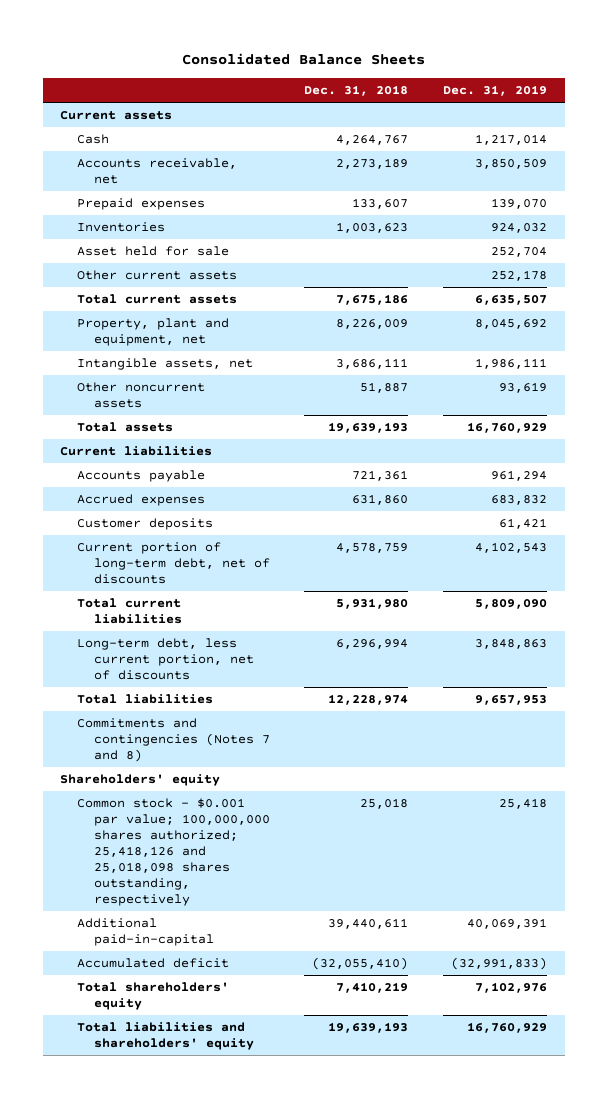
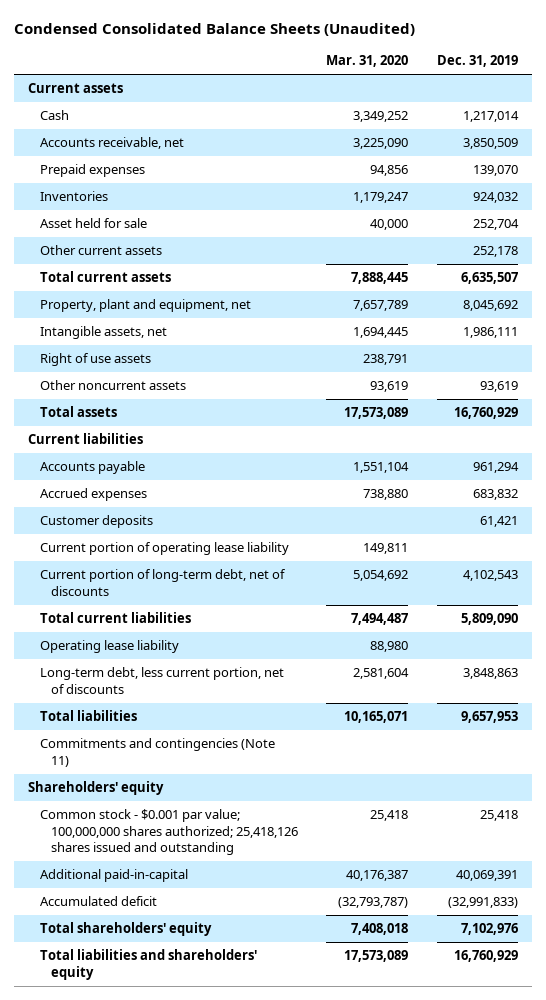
[181,53,425,66] Consolidated Balance Sheets -> [14,23,416,37] Condensed Consolidated Balance Sheets (Unaudited)
[304,85,409,97] Dec. 31, 2018 -> none
none -> [326,55,409,68] Mar. 31, 2020
none -> [39,353,151,367] Right of use assets
none -> [39,542,289,556] Current portion of operating lease liability
none -> [39,640,179,654] Operating lease liability
[76,718,270,763] Commitments and contingencies (Notes 7 and 8) -> [39,738,275,767] Commitments and contingencies (Note 11)
[76,798,270,907] Common stock - $0.001 par value; 100,000,000 shares authorized; 25,418,126 and 25,018,098 shares outstanding, respectively -> [39,809,299,856] Common stock - $0.001 par value; 100,000,000 shares authorized; 25,418,126 shares issued and outstanding

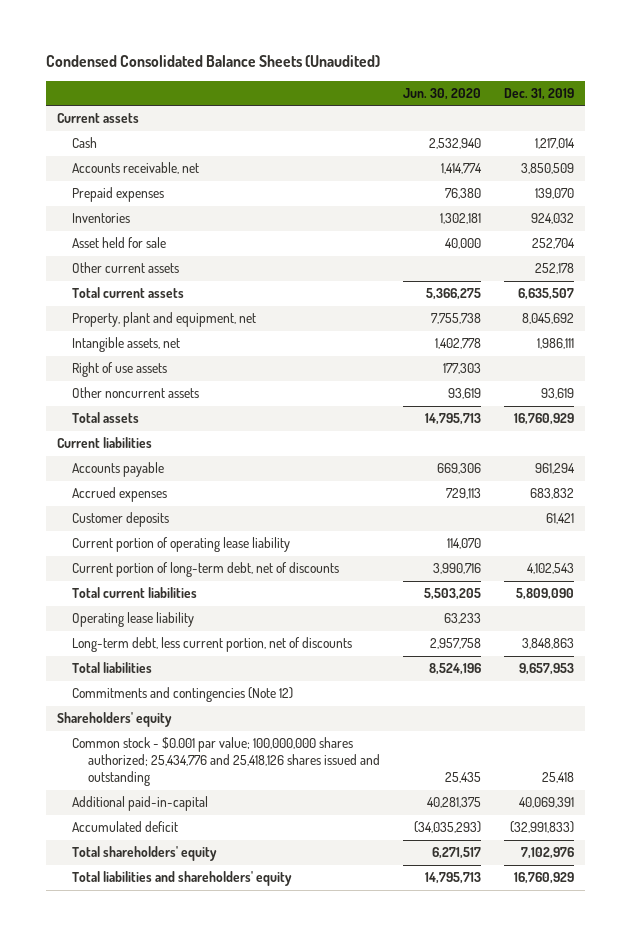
[326,55,409,68] Mar. 31, 2020 -> none
none -> [402,87,481,100] Jun. 30, 2020
[39,738,275,767] Commitments and contingencies (Note 11) -> [72,687,294,703] Commitments and contingencies (Note 12)
[39,809,299,856] Common stock - $0.001 par value; 100,000,000 shares authorized; 25,418,126 shares issued and outstanding -> [72,737,380,787] Common stock - $0.001 par value; 100,000,000 shares authorized; 25,434,776 and 25,418,126 shares issued and outstanding

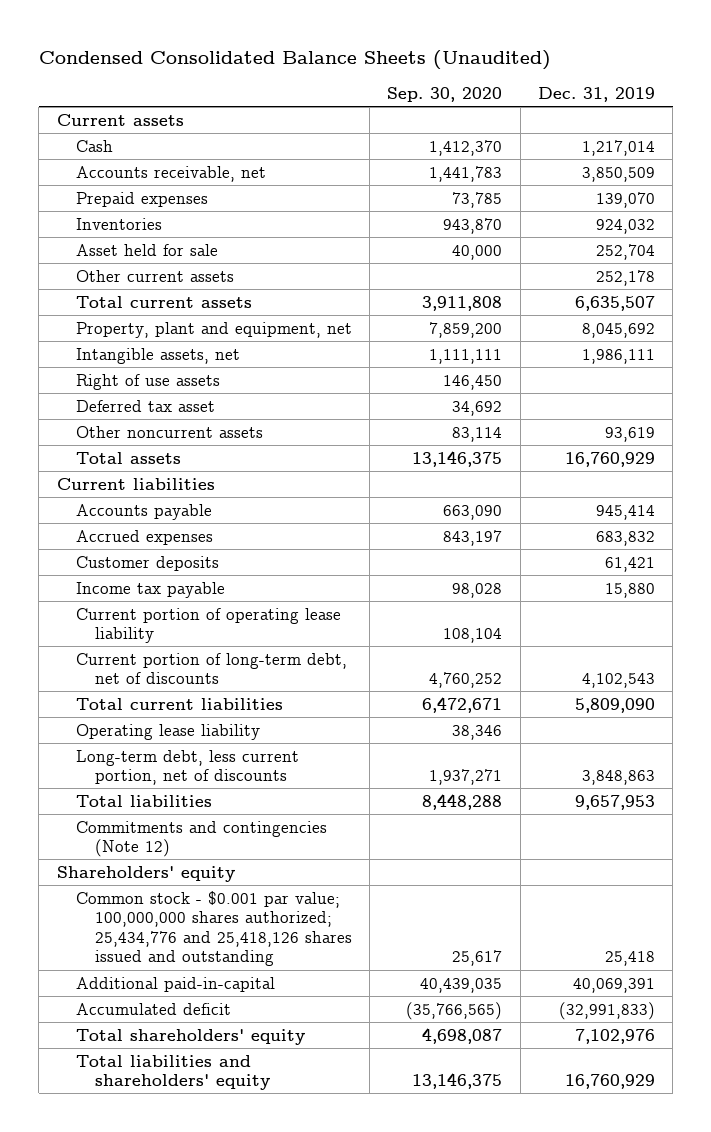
[402,87,481,100] Jun. 30, 2020 -> none
none -> [387,87,503,103] Sep. 30, 2020
none -> [75,399,215,412] Deferred tax asset
[534,463,575,475] 961,294 -> [595,504,655,520] 945,414
none -> [75,581,225,598] Income tax payable

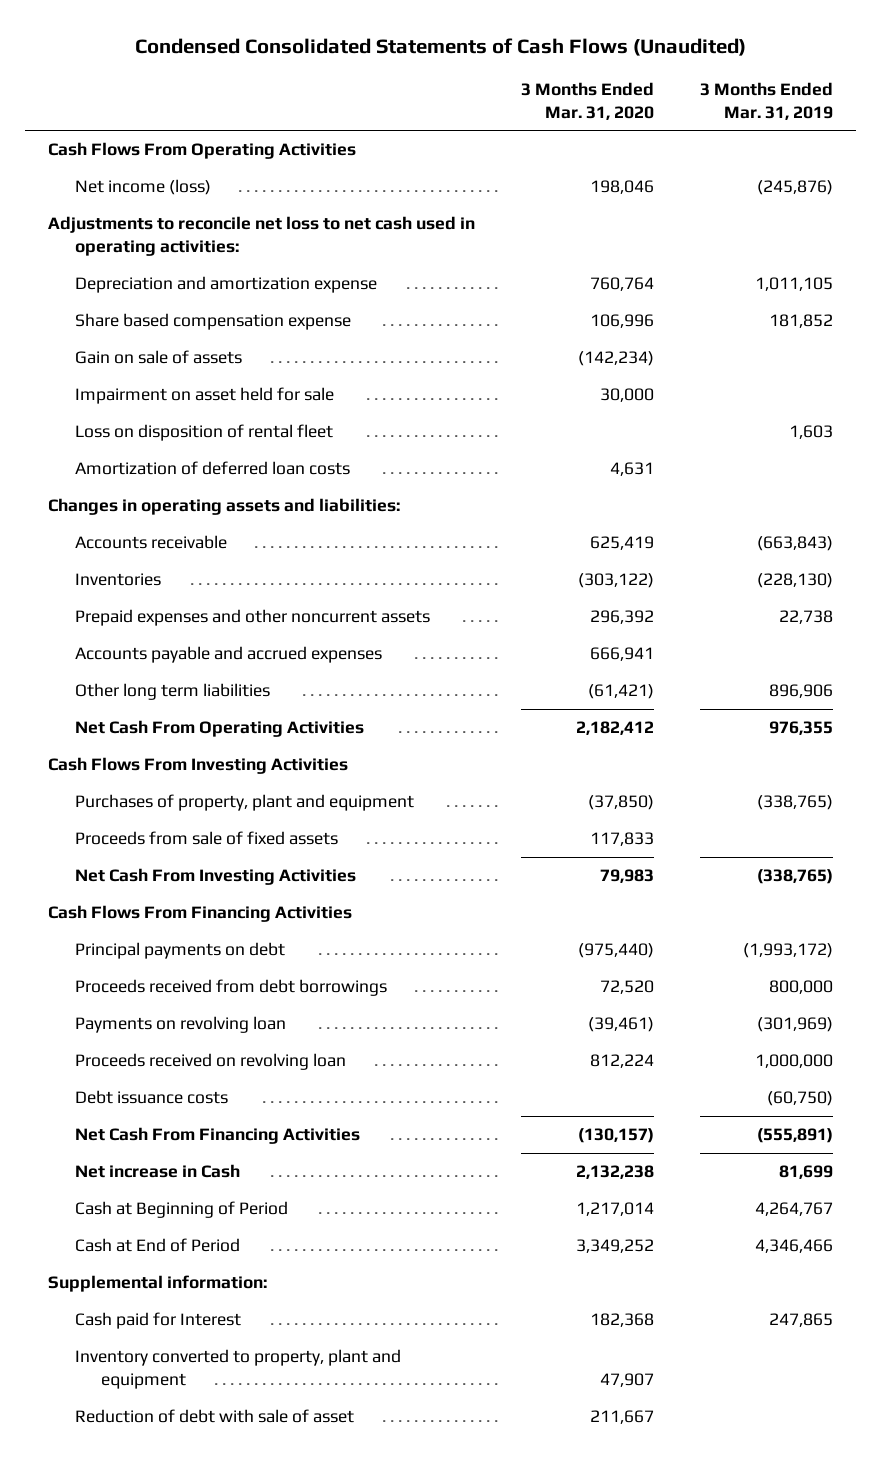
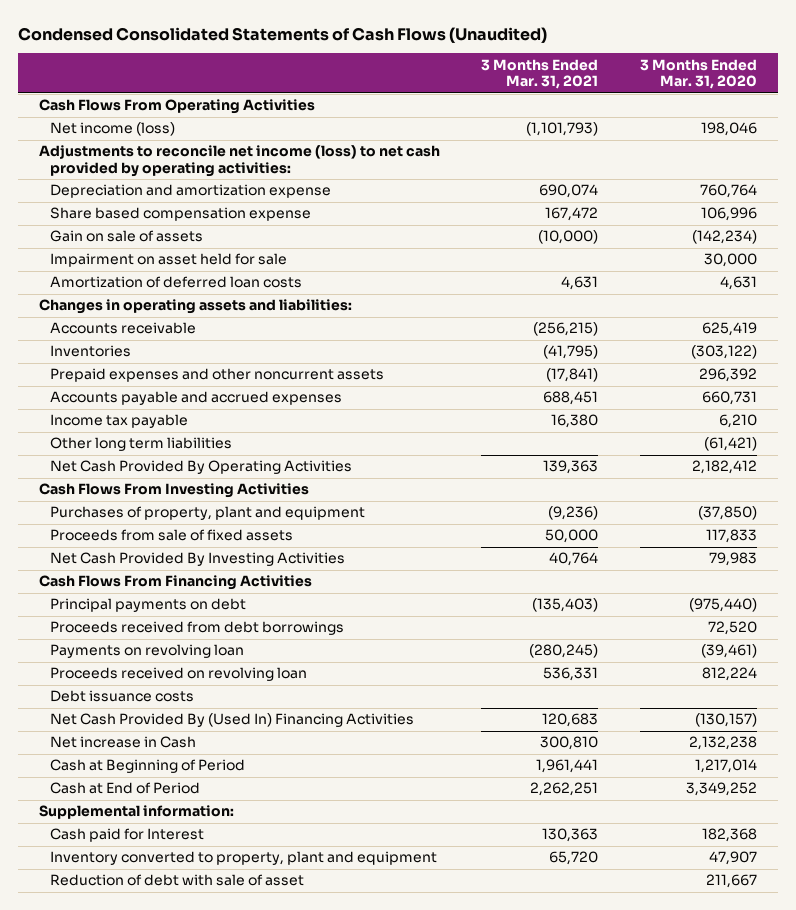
[700,81,834,120] 3 Months Ended Mar. 31, 2019 -> none
none -> [481,58,599,90] 3 Months Ended Mar. 31, 2021
[48,216,476,256] Adjustments to reconcile net loss to net cash used in operating activities: -> [38,145,440,177] Adjustments to reconcile net income (loss) to net cash provided by operating activities:
[74,424,333,442] Loss on disposition of rental fleet -> none
[590,647,655,662] 666,941 -> [702,391,758,406] 660,731
none -> [50,414,189,429] Income tax payable
[74,720,364,738] Net Cash From Operating Activities -> [50,460,353,475] Net Cash Provided By Operating Activities
[74,868,356,886] Net Cash From Investing Activities -> [50,552,346,567] Net Cash Provided By Investing Activities
[74,1127,360,1145] Net Cash From Financing Activities -> [50,713,415,728] Net Cash Provided By (Used In) Financing Activities

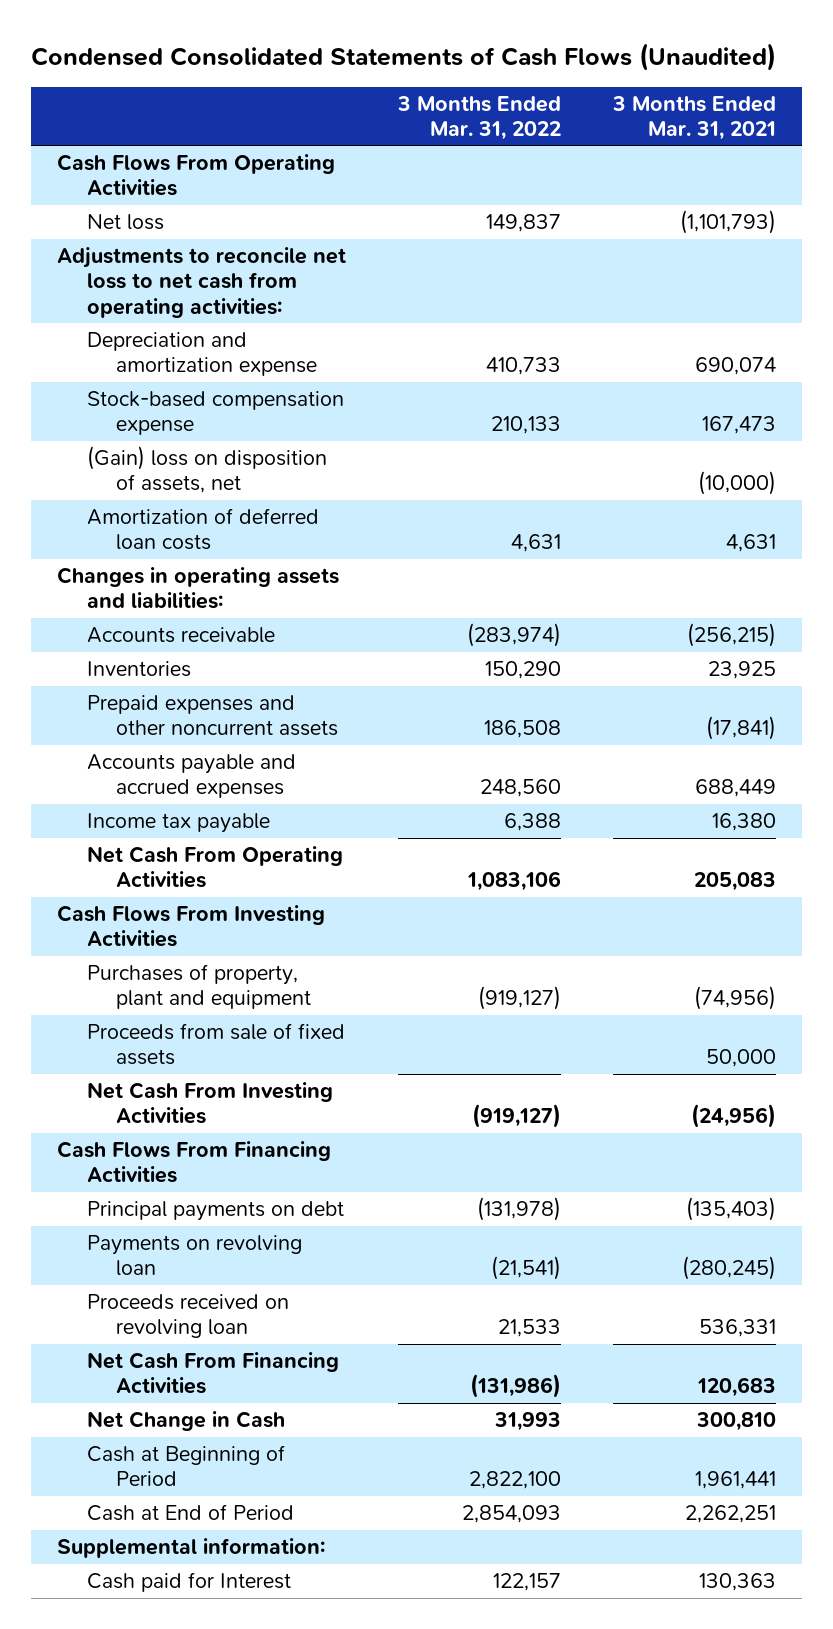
[640,58,758,90] 3 Months Ended Mar. 31, 2020 -> none
none -> [396,95,561,140] 3 Months Ended Mar. 31, 2022
[50,122,176,137] Net income (loss) -> [86,214,164,231] Net loss
[38,145,440,177] Adjustments to reconcile net income (loss) to net cash provided by operating activities: -> [57,247,347,318] Adjustments to reconcile net loss to net cash from operating activities:
[50,253,288,268] Impairment on asset held for sale -> none
[50,207,312,222] Share based compensation expense -> [86,391,344,436] Stock-based compensation expense
[545,207,599,222] 167,472 -> [701,416,776,435] 167,473
[50,230,204,243] Gain on sale of assets -> [86,446,327,494] (Gain) loss on disposition of assets, net
[543,345,599,360] (41,795) -> [707,661,776,680] 23,925
[543,391,599,406] 688,451 -> [694,779,776,798] 688,449
[50,437,233,452] Other long term liabilities -> none
[50,460,353,475] Net Cash Provided By Operating Activities -> [86,846,343,889] Net Cash From Operating Activities
[543,460,599,475] 139,363 -> [693,872,776,892] 205,083
[548,506,599,521] (9,236) -> [693,986,776,1011] (74,956)
[50,552,346,567] Net Cash Provided By Investing Activities -> [86,1082,333,1125] Net Cash From Investing Activities
[549,552,599,567] 40,764 -> [690,1104,776,1129] (24,956)
[50,621,345,636] Proceeds received from debt borrowings -> none
[50,690,195,703] Debt issuance costs -> none
[50,713,415,728] Net Cash Provided By (Used In) Financing Activities -> [86,1352,339,1395] Net Cash From Financing Activities
[50,736,197,749] Net increase in Cash -> [86,1411,285,1432] Net Change in Cash
[50,851,438,866] Inventory converted to property, plant and equipment -> none
[50,874,305,887] Reduction of debt with sale of asset -> none

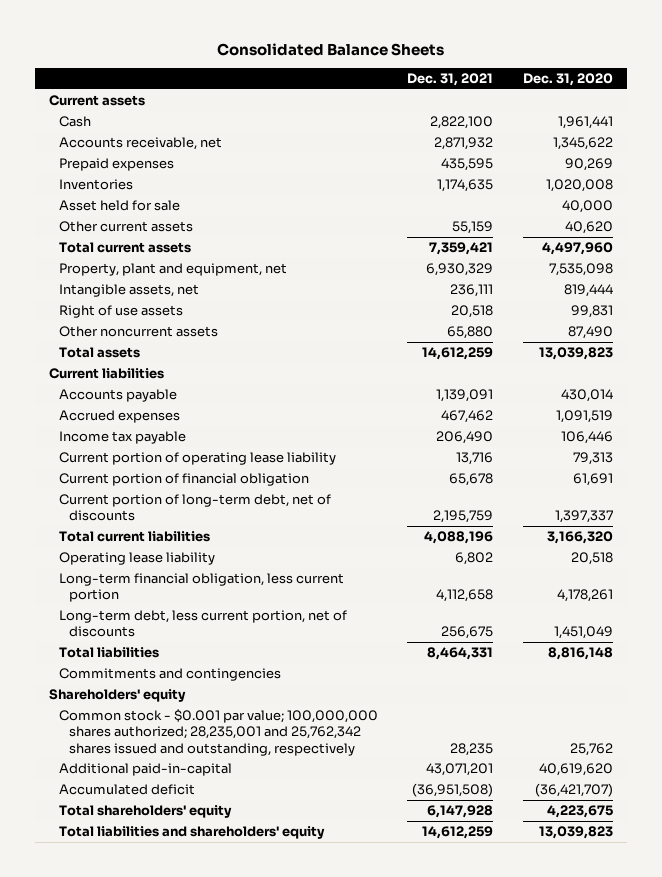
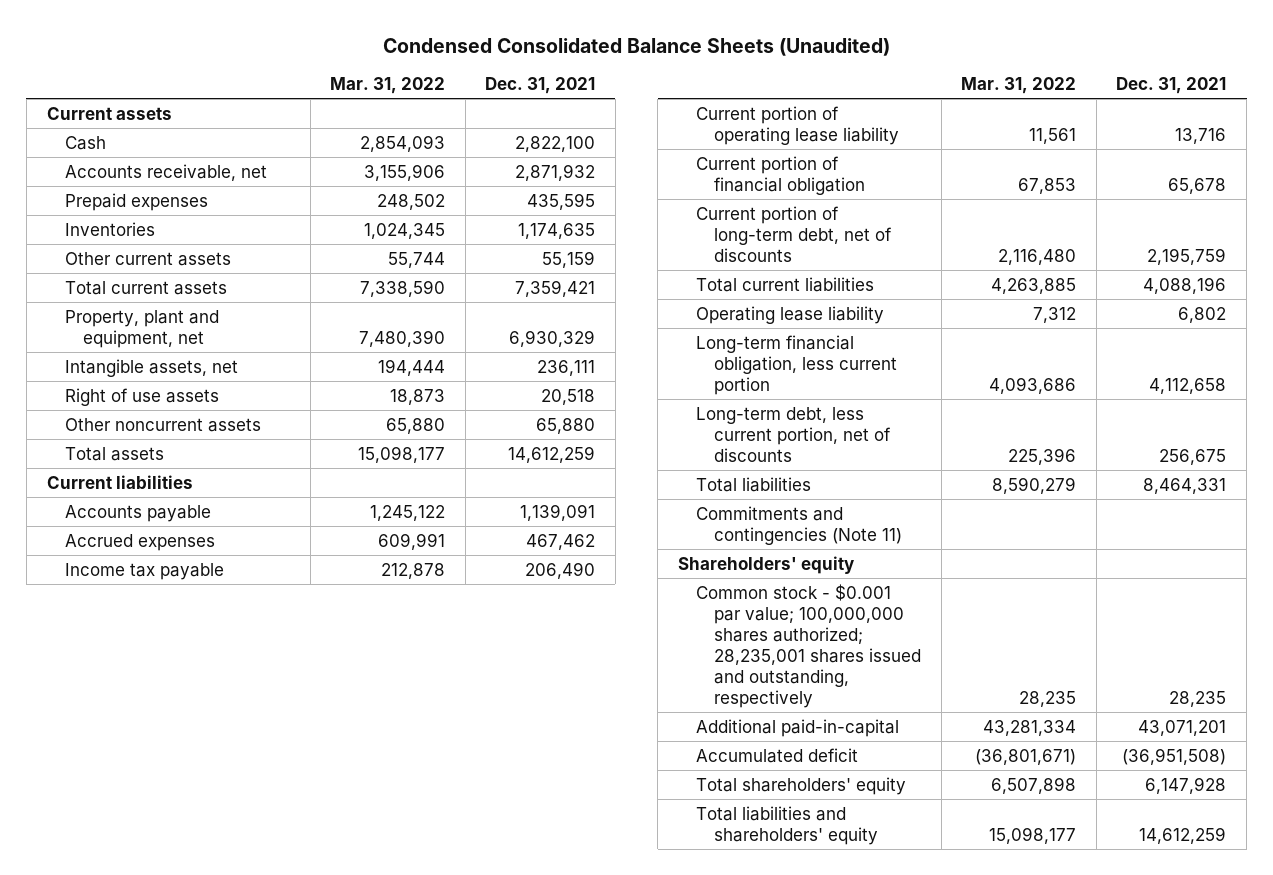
[217,42,445,56] Consolidated Balance Sheets -> [382,37,890,56] Condensed Consolidated Balance Sheets (Unaudited)
[522,72,613,86] Dec. 31, 2020 -> none
none -> [330,77,446,95] Mar. 31, 2022
[59,200,181,212] Asset held for sale -> none
[59,668,282,682] Commitments and contingencies -> [695,505,903,545] Commitments and contingencies (Note 11)
[59,709,379,756] Common stock - $0.001 par value; 100,000,000 shares authorized; 28,235,001 and 25,762,342 shares issued and outstanding, respectively -> [695,583,922,708] Common stock - $0.001 par value; 100,000,000 shares authorized; 28,235,001 shares issued and outstanding, respectively

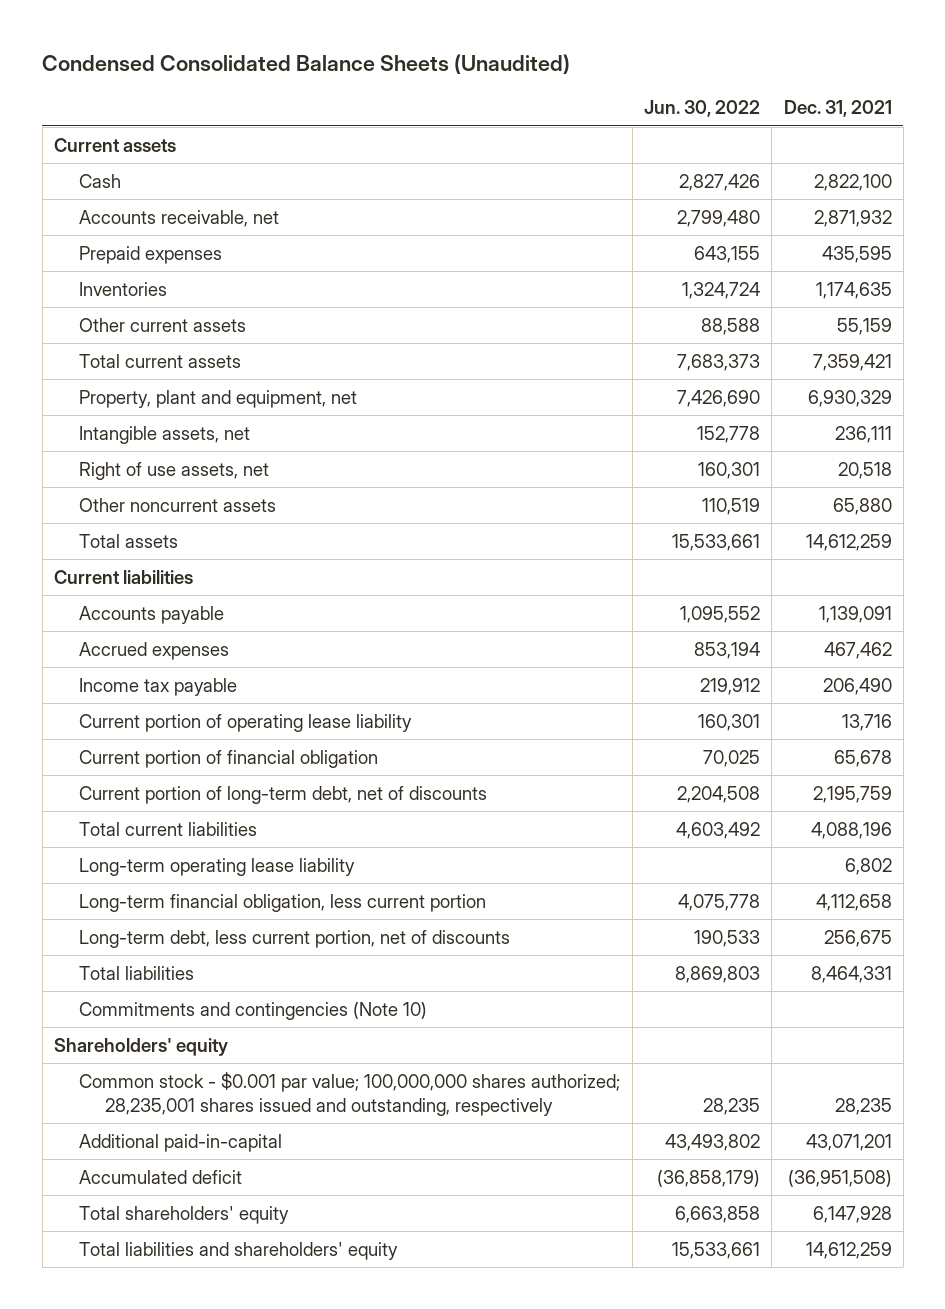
[330,77,446,95] Mar. 31, 2022 -> none
none -> [643,100,760,118] Jun. 30, 2022
[64,387,219,406] Right of use assets -> [79,462,270,481] Right of use assets, net
[695,305,884,324] Operating lease liability -> [79,858,356,877] Long-term operating lease liability
[695,505,903,545] Commitments and contingencies (Note 11) -> [79,1002,428,1021] Commitments and contingencies (Note 10)

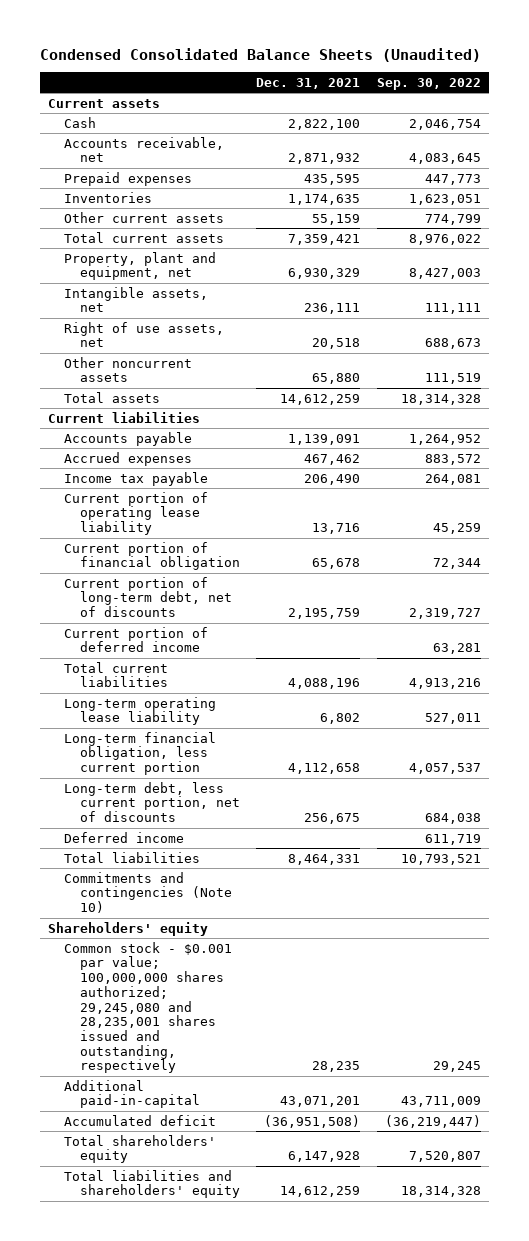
[643,100,760,118] Jun. 30, 2022 -> none
none -> [376,77,481,90] Sep. 30, 2022
none -> [63,626,208,653] Current portion of deferred income
none -> [63,831,184,843] Deferred income
[79,1072,621,1116] Common stock - $0.001 par value; 100,000,000 shares authorized; 28,235,001 shares issued and outstanding, respectively -> [63,941,232,1074] Common stock - $0.001 par value; 100,000,000 shares authorized; 29,245,080 and 28,235,001 shares issued and outstanding, respectively

